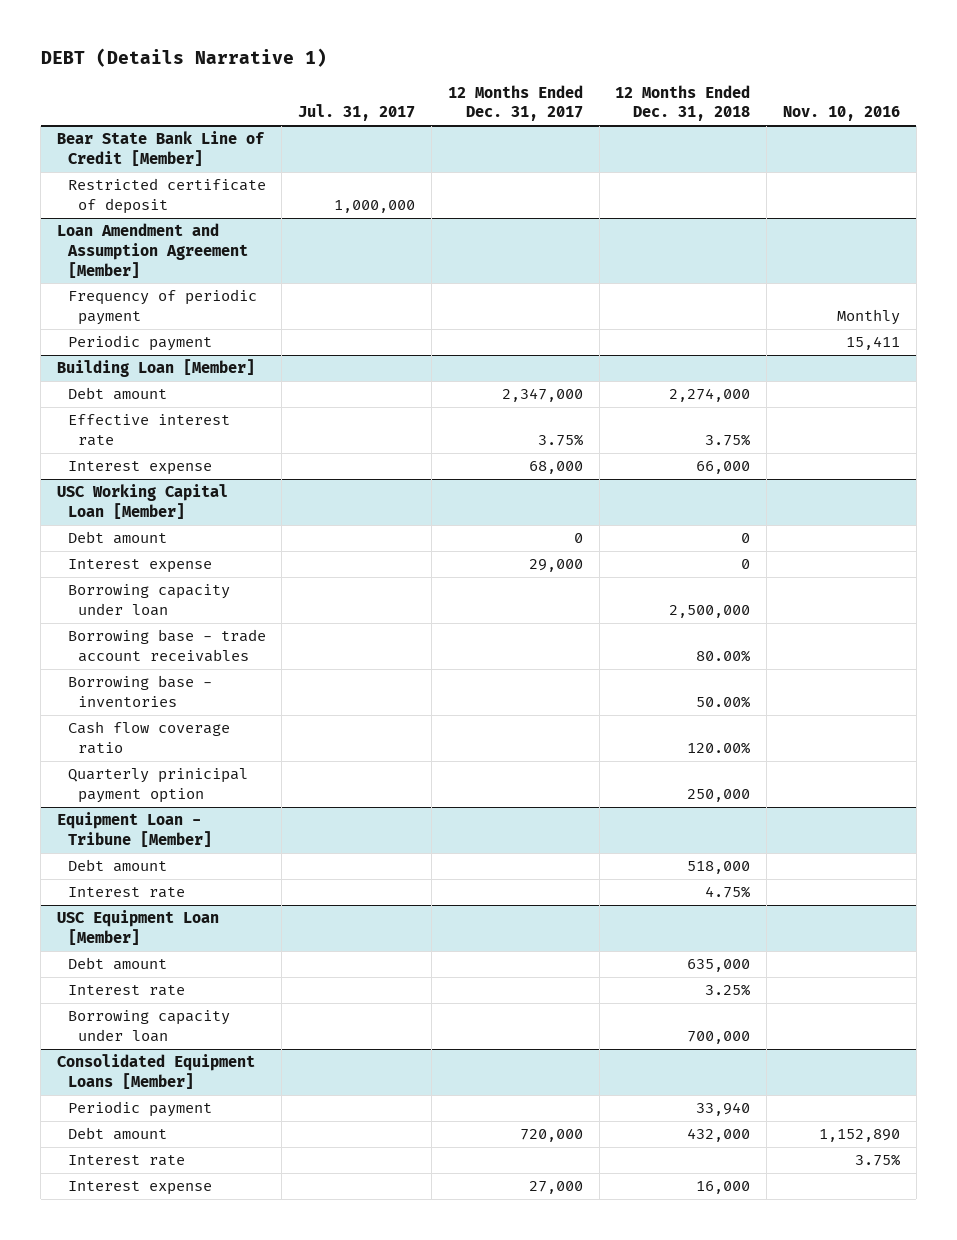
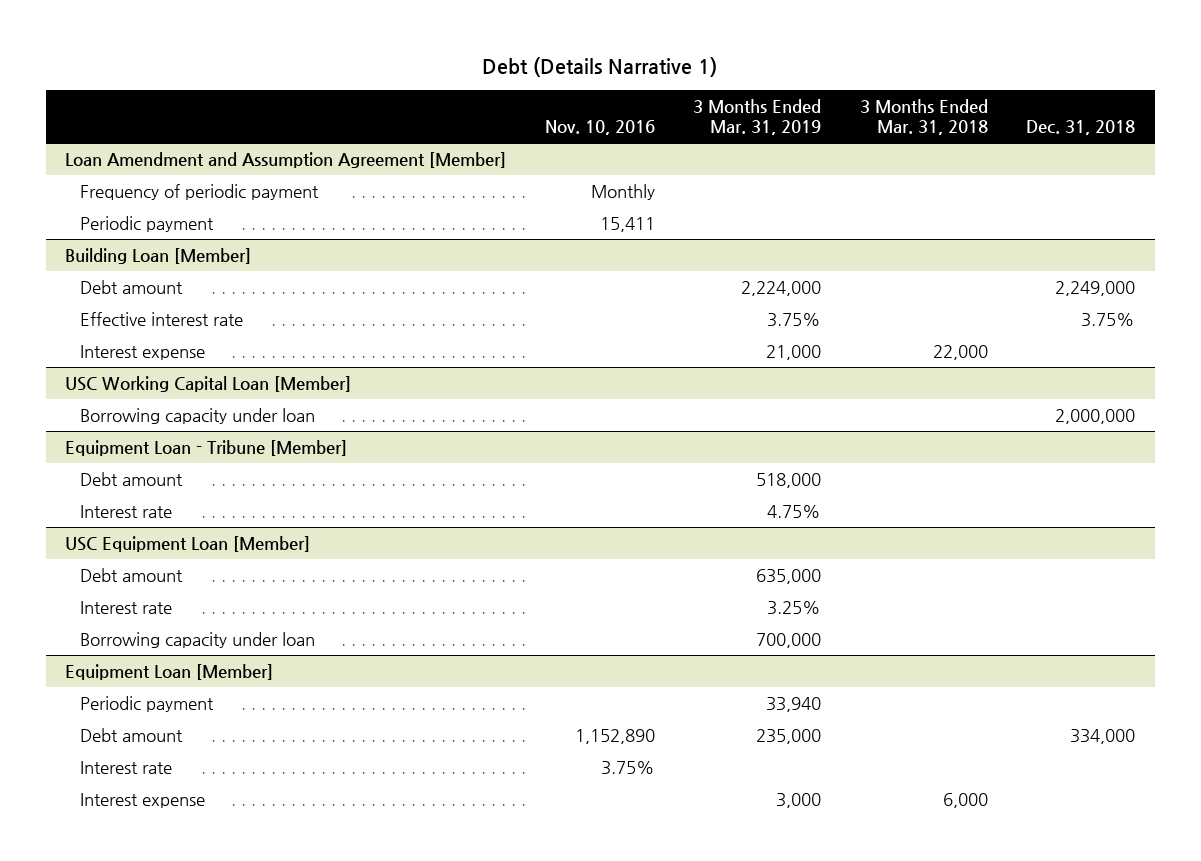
[40,48,327,68] DEBT (Details Narrative 1) -> [482,56,718,77] Debt (Details Narrative 1)
[298,104,416,122] Jul. 31, 2017 -> none
[447,84,583,122] 12 Months Ended Dec. 31, 2017 -> none
[615,84,751,122] 12 Months Ended Dec. 31, 2018 -> none
none -> [693,98,822,136] 3 Months Ended Mar. 31, 2019
none -> [859,98,988,136] 3 Months Ended Mar. 31, 2018
none -> [1026,120,1136,136] Dec. 31, 2018
[56,131,265,166] Bear State Bank Line of Credit [Member] -> none
[67,178,266,214] Restricted certificate of deposit -> none
[67,531,167,545] Debt amount -> none
[67,559,212,574] Interest expense -> none
[67,629,266,662] Borrowing base - trade account receivables -> none
[67,675,212,707] Borrowing base - inventories -> none
[67,721,230,754] Cash flow coverage ratio -> none
[67,768,248,803] Quarterly prinicipal payment option -> none
[56,1054,255,1089] Consolidated Equipment Loans [Member] -> [65,663,274,680] Equipment Loan [Member]

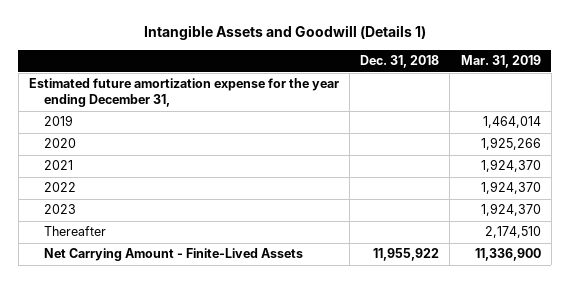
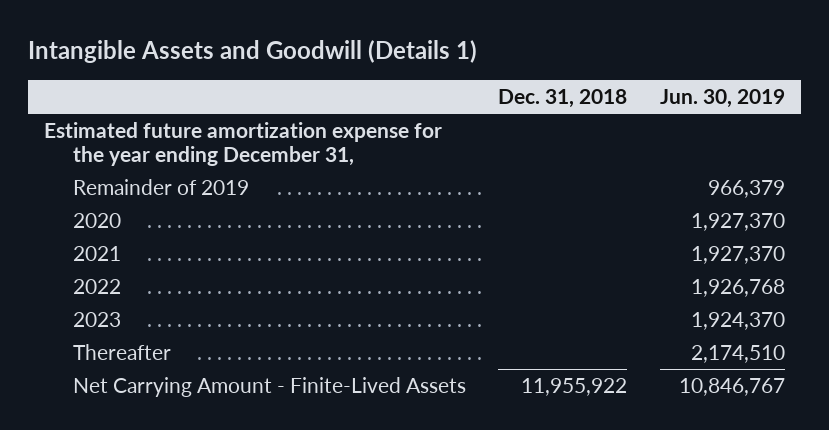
[460,55,541,69] Mar. 31, 2019 -> none
none -> [660,88,786,108] Jun. 30, 2019
[43,115,73,127] 2019 -> [72,178,249,195] Remainder of 2019

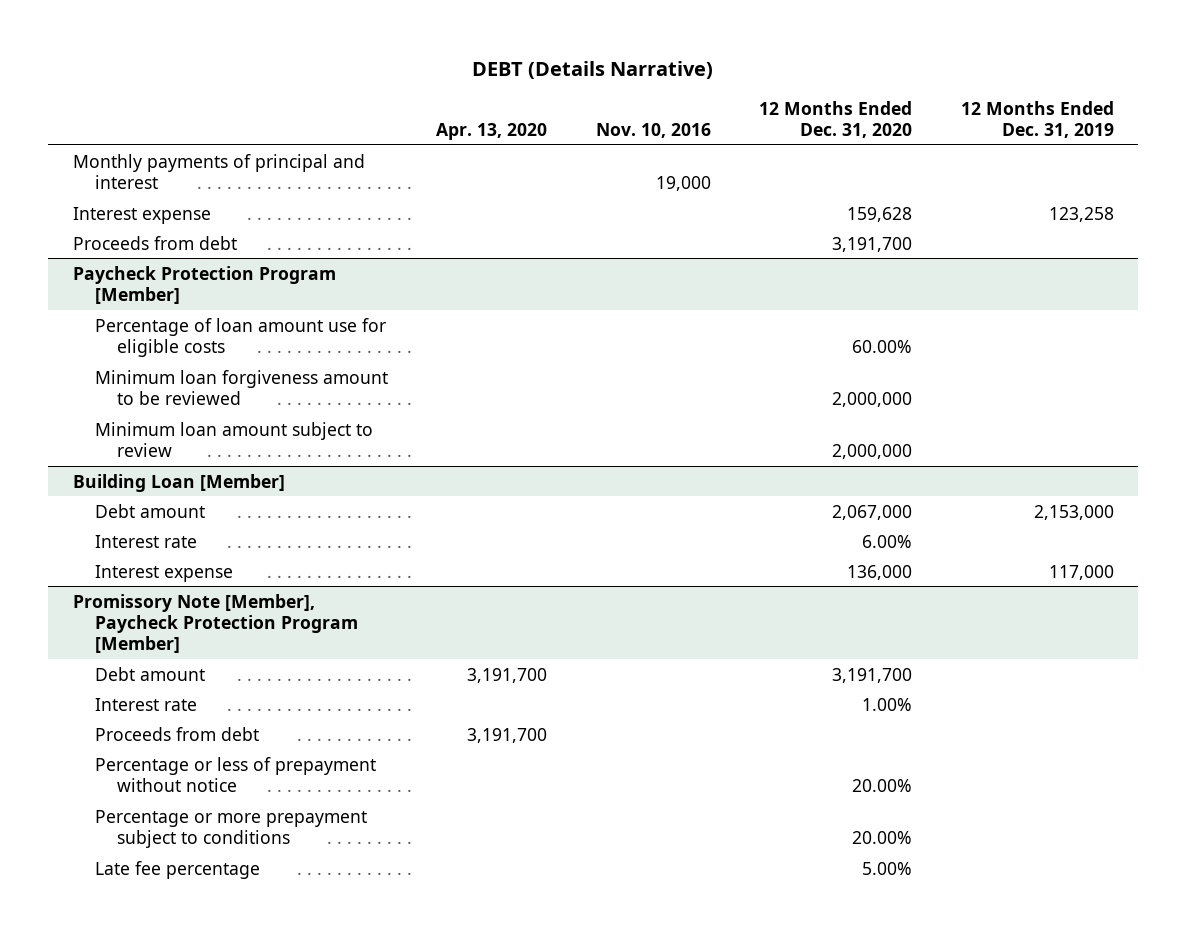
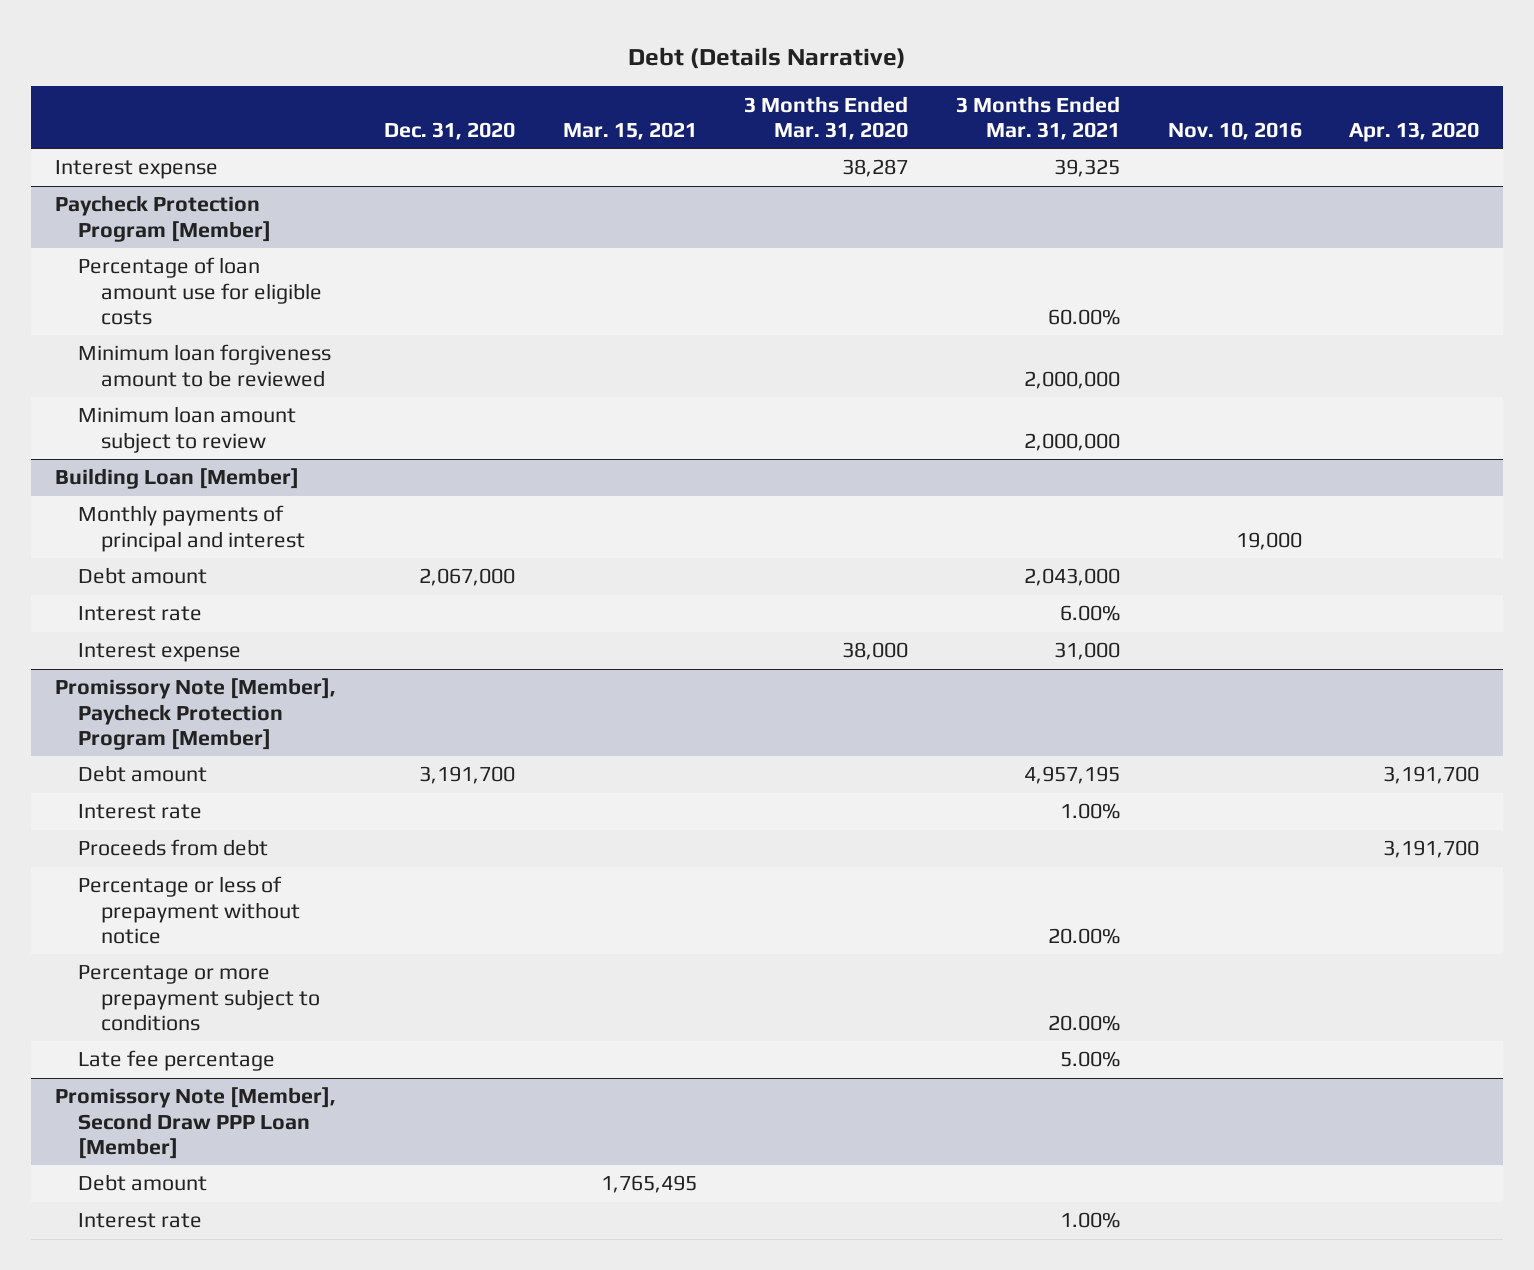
[472,60,714,79] DEBT (Details Narrative) -> [628,46,907,69] Debt (Details Narrative)
[759,100,913,138] 12 Months Ended Dec. 31, 2020 -> none
[960,100,1114,138] 12 Months Ended Dec. 31, 2019 -> none
none -> [383,121,515,140] Dec. 31, 2020
none -> [562,121,697,140] Mar. 15, 2021
none -> [744,95,909,140] 3 Months Ended Mar. 31, 2020
none -> [955,95,1120,140] 3 Months Ended Mar. 31, 2021
[72,153,365,189] Monthly payments of principal and interest -> none
[72,235,237,250] Proceeds from debt -> none
none -> [77,505,305,552] Monthly payments of principal and interest
none -> [55,1087,337,1159] Promissory Note [Member], Second Draw PPP Loan [Member]
none -> [77,1174,207,1192] Debt amount
none -> [77,1213,202,1229] Interest rate

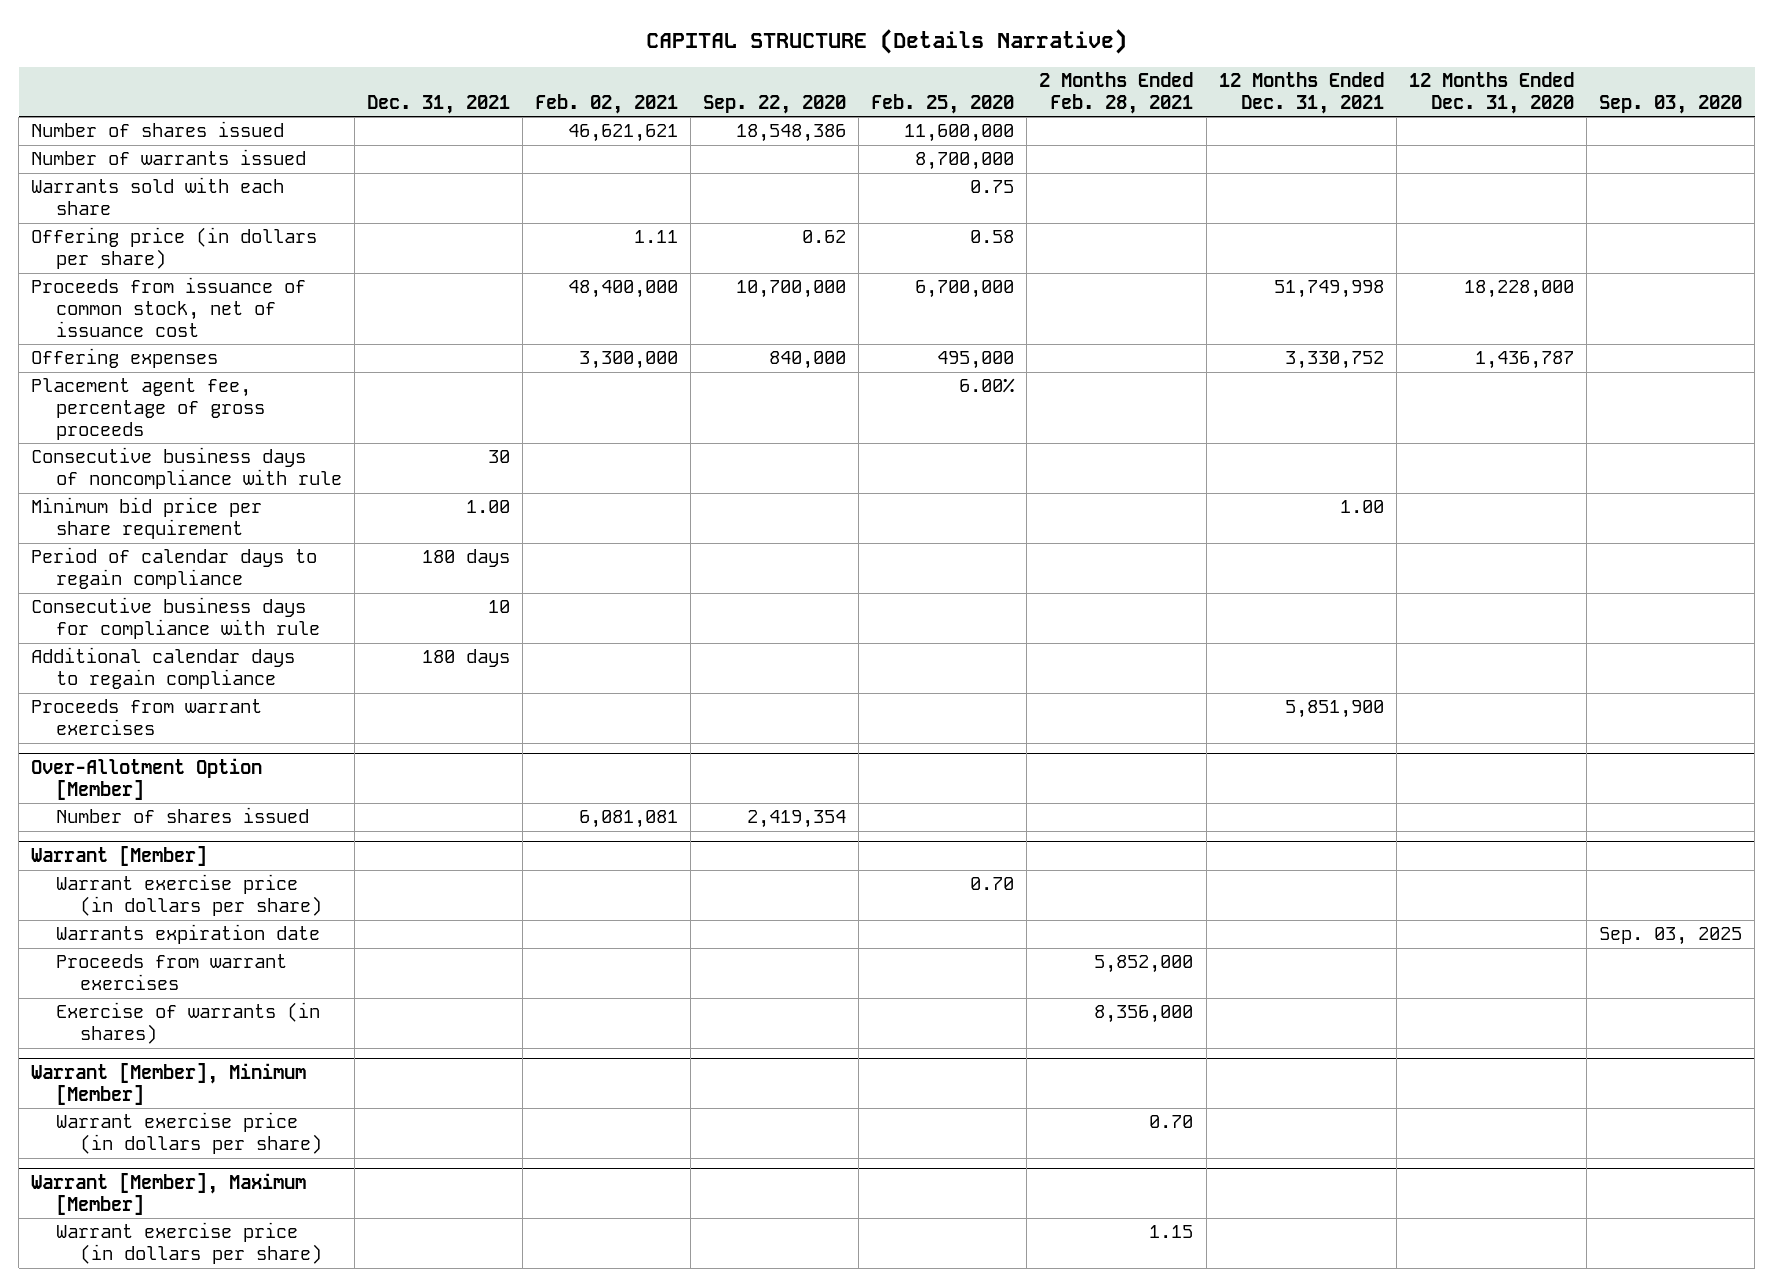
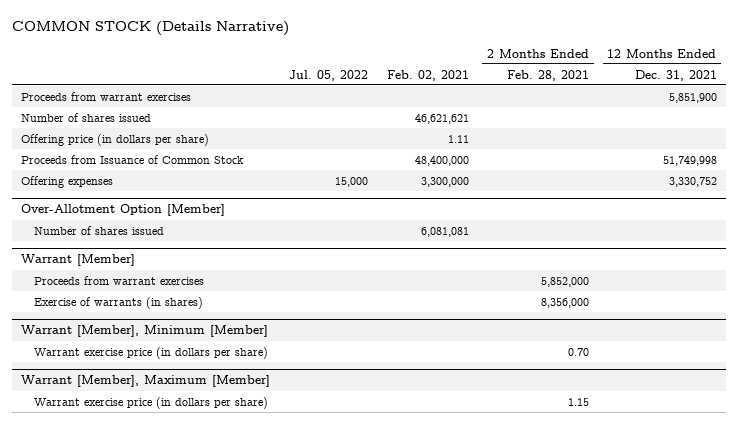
[645,28,1127,54] CAPITAL STRUCTURE (Details Narrative) -> [12,20,290,36] COMMON STOCK (Details Narrative)
[366,94,510,114] Dec. 31, 2021 -> none
[703,94,847,114] Sep. 22, 2020 -> none
[871,93,1015,114] Feb. 25, 2020 -> none
[1408,72,1574,114] 12 Months Ended Dec. 31, 2020 -> none
[1598,94,1742,114] Sep. 03, 2020 -> none
none -> [288,69,368,81] Jul. 05, 2022
[31,699,263,736] Proceeds from warrant exercises -> [21,91,192,101] Proceeds from warrant exercises
[31,149,307,166] Number of warrants issued -> none
[31,177,285,216] Warrants sold with each share -> none
[31,277,307,338] Proceeds from issuance of common stock, net of issuance cost -> [21,154,245,164] Proceeds from Issuance of Common Stock
[31,378,265,441] Placement agent fee, percentage of gross proceeds -> none
[31,447,342,490] Consecutive business days of noncompliance with rule -> none
[31,497,263,540] Minimum bid price per share requirement -> none
[31,547,318,590] Period of calendar days to regain compliance -> none
[31,597,320,640] Consecutive business days for compliance with rule -> none
[31,647,296,690] Additional calendar days to regain compliance -> none
[55,874,322,917] Warrant exercise price (in dollars per share) -> none
[55,924,320,945] Warrants expiration date -> none

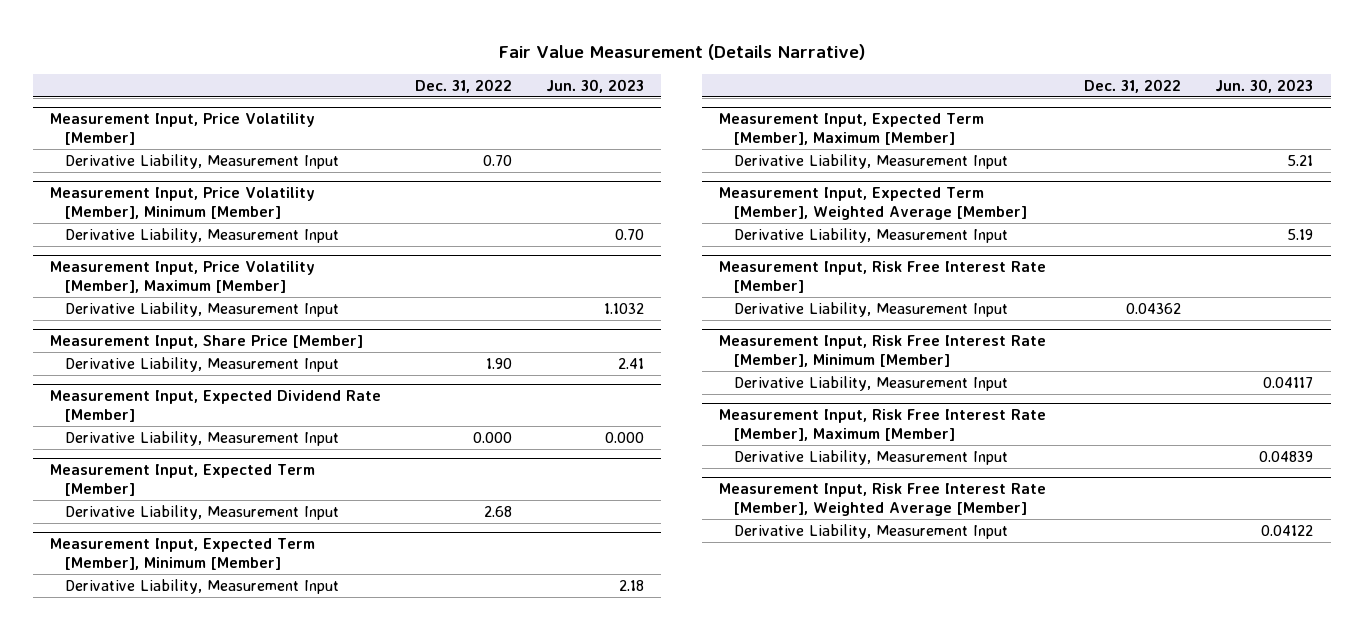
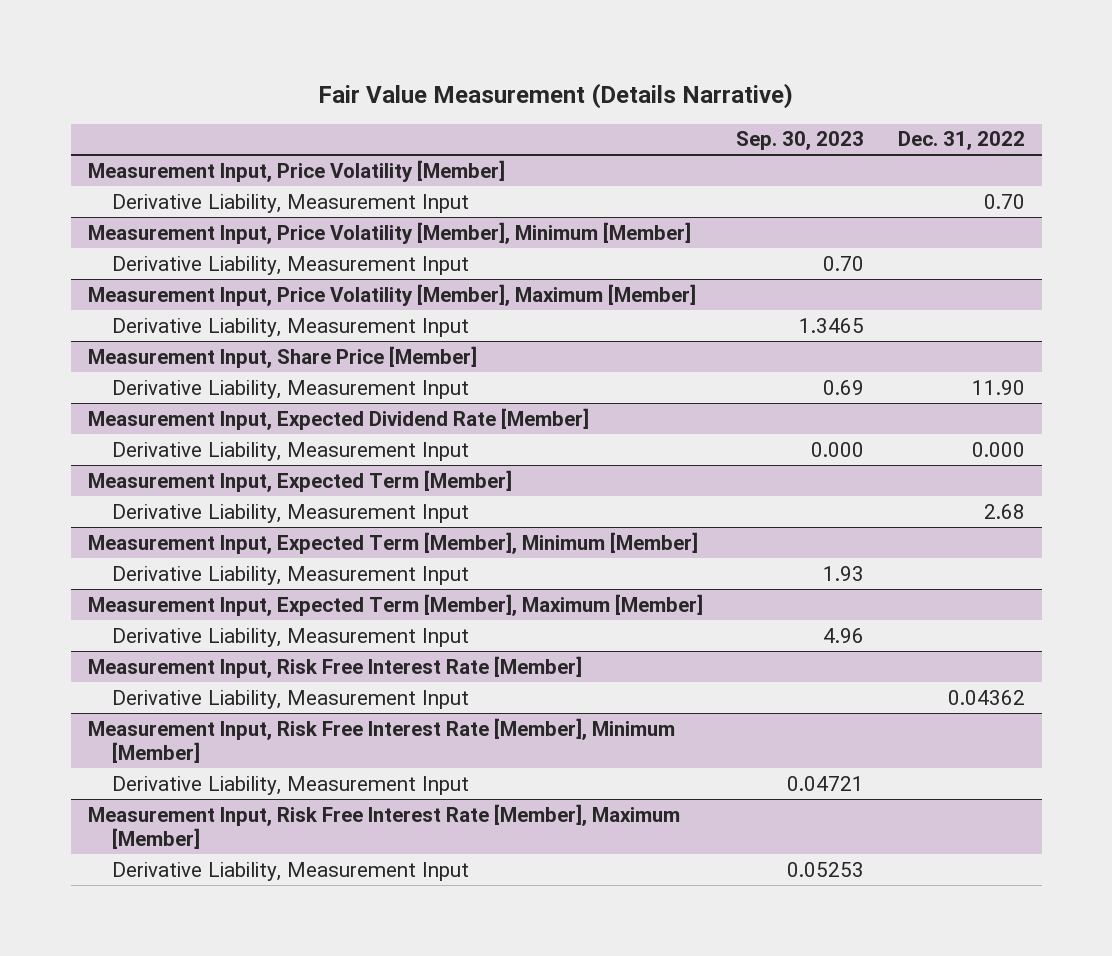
[546,78,645,93] Jun. 30, 2023 -> none
none -> [736,131,865,151] Sep. 30, 2023
[485,357,512,369] 1.90 -> [971,379,1025,395] 11.90
[718,187,1027,221] Measurement Input, Expected Term [Member], Weighted Average [Member] -> none
[733,227,1008,243] Derivative Liability, Measurement Input -> none
[718,483,1046,517] Measurement Input, Risk Free Interest Rate [Member], Weighted Average [Member] -> none
[733,523,1008,539] Derivative Liability, Measurement Input -> none

